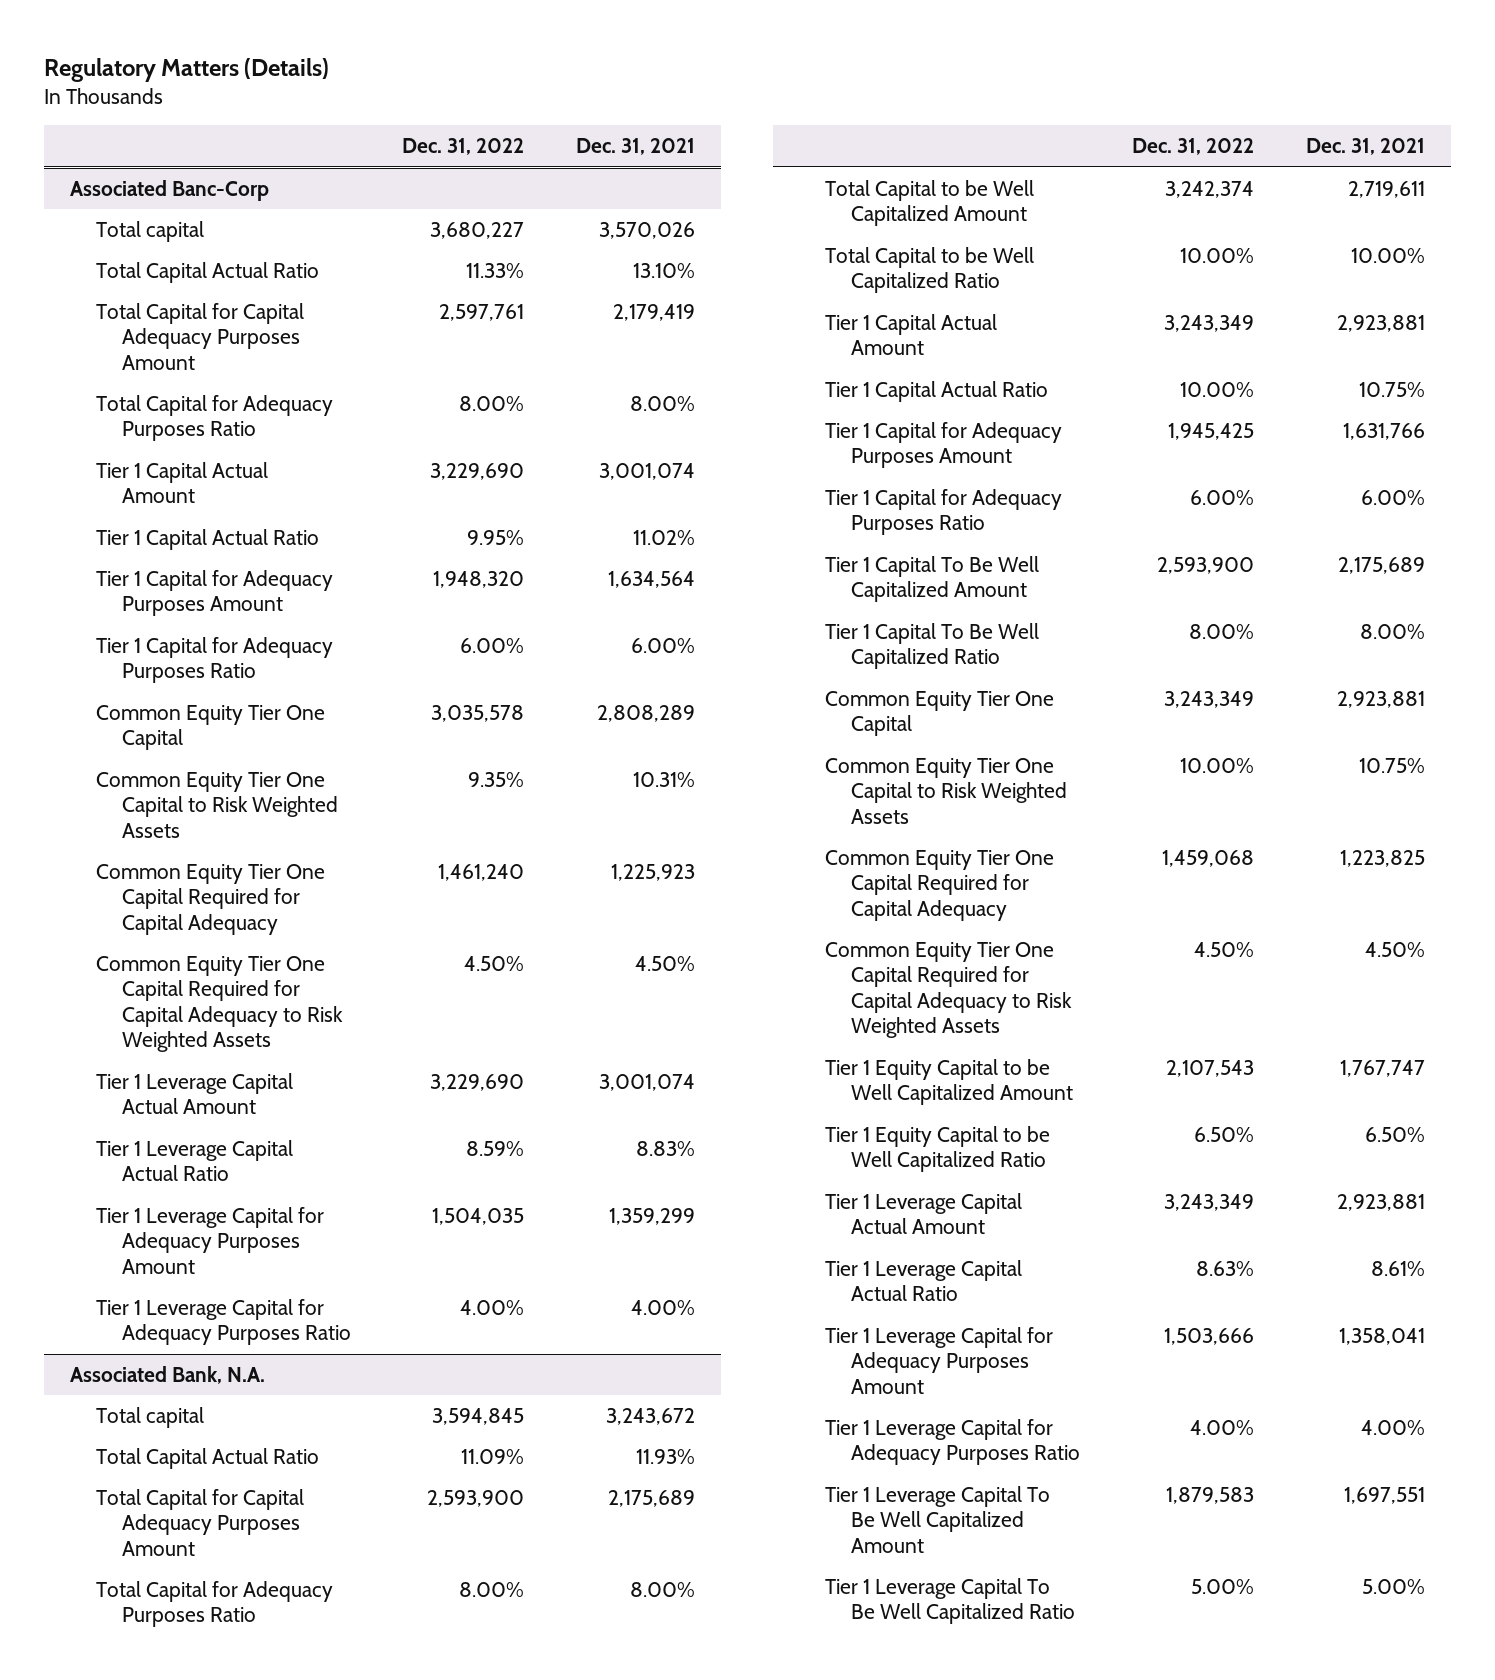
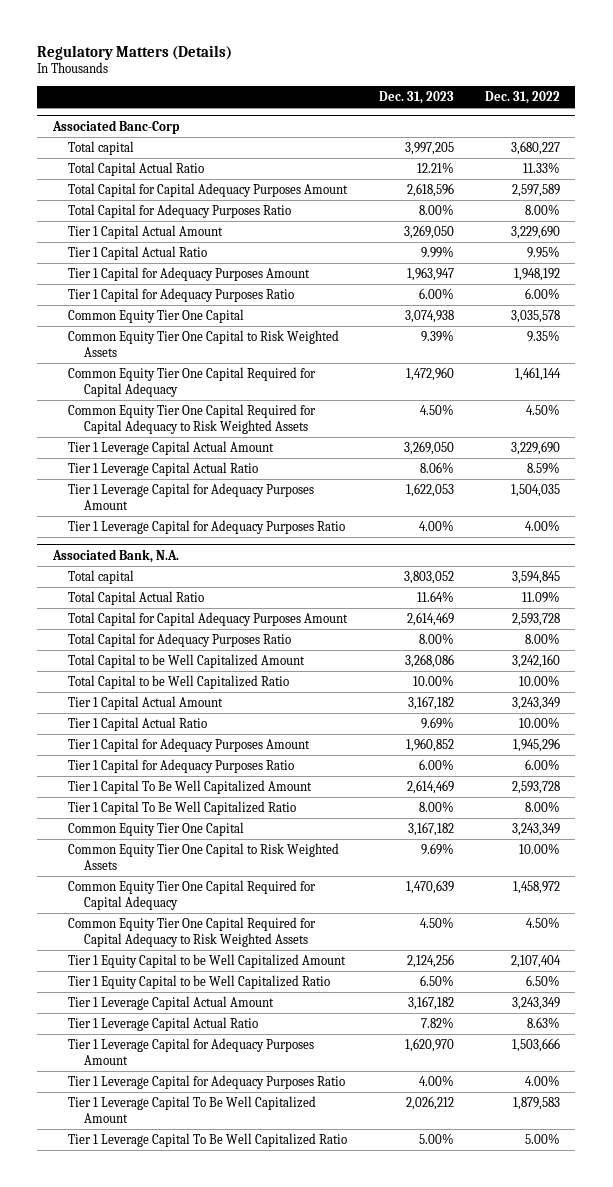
[576,138,696,156] Dec. 31, 2021 -> none
none -> [378,90,454,104] Dec. 31, 2023
[439,303,525,321] 2,597,761 -> [511,183,560,197] 2,597,589
[433,570,525,588] 1,948,320 -> [513,267,560,281] 1,948,192
[438,863,525,881] 1,461,240 -> [514,366,561,381] 1,461,144
[427,1489,525,1507] 2,593,900 -> [511,612,560,626] 2,593,728
[1164,180,1254,198] 3,242,374 -> [511,653,560,668] 3,242,160
[1167,422,1254,440] 1,945,425 -> [512,737,560,752] 1,945,296
[1156,556,1254,574] 2,593,900 -> [511,780,560,794] 2,593,728
[1161,849,1254,867] 1,459,068 -> [512,880,560,894] 1,458,972
[1165,1059,1254,1077] 2,107,543 -> [510,954,561,968] 2,107,404

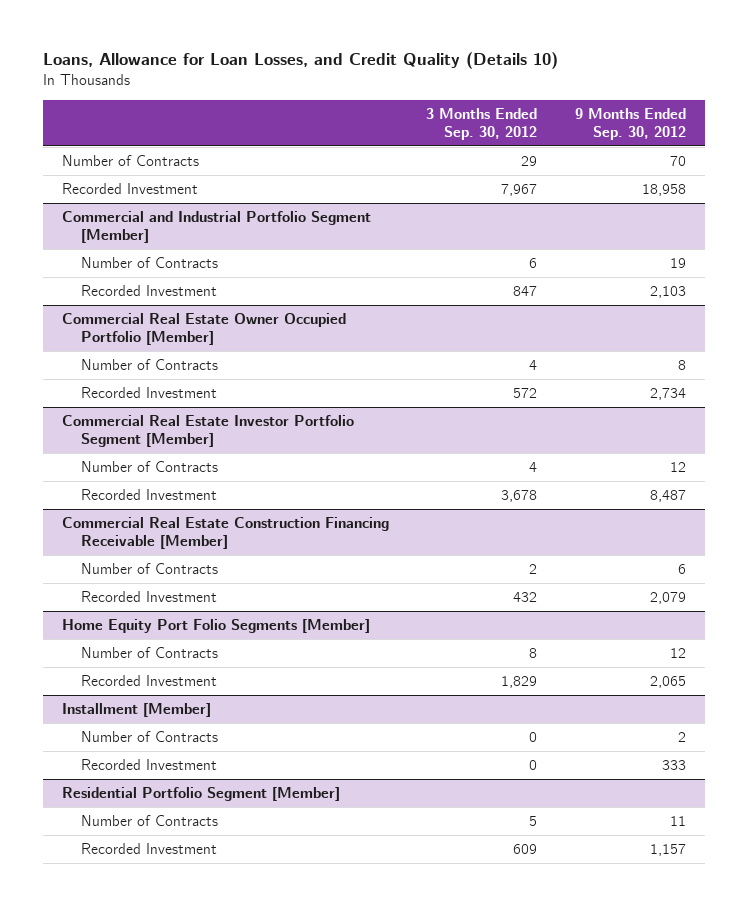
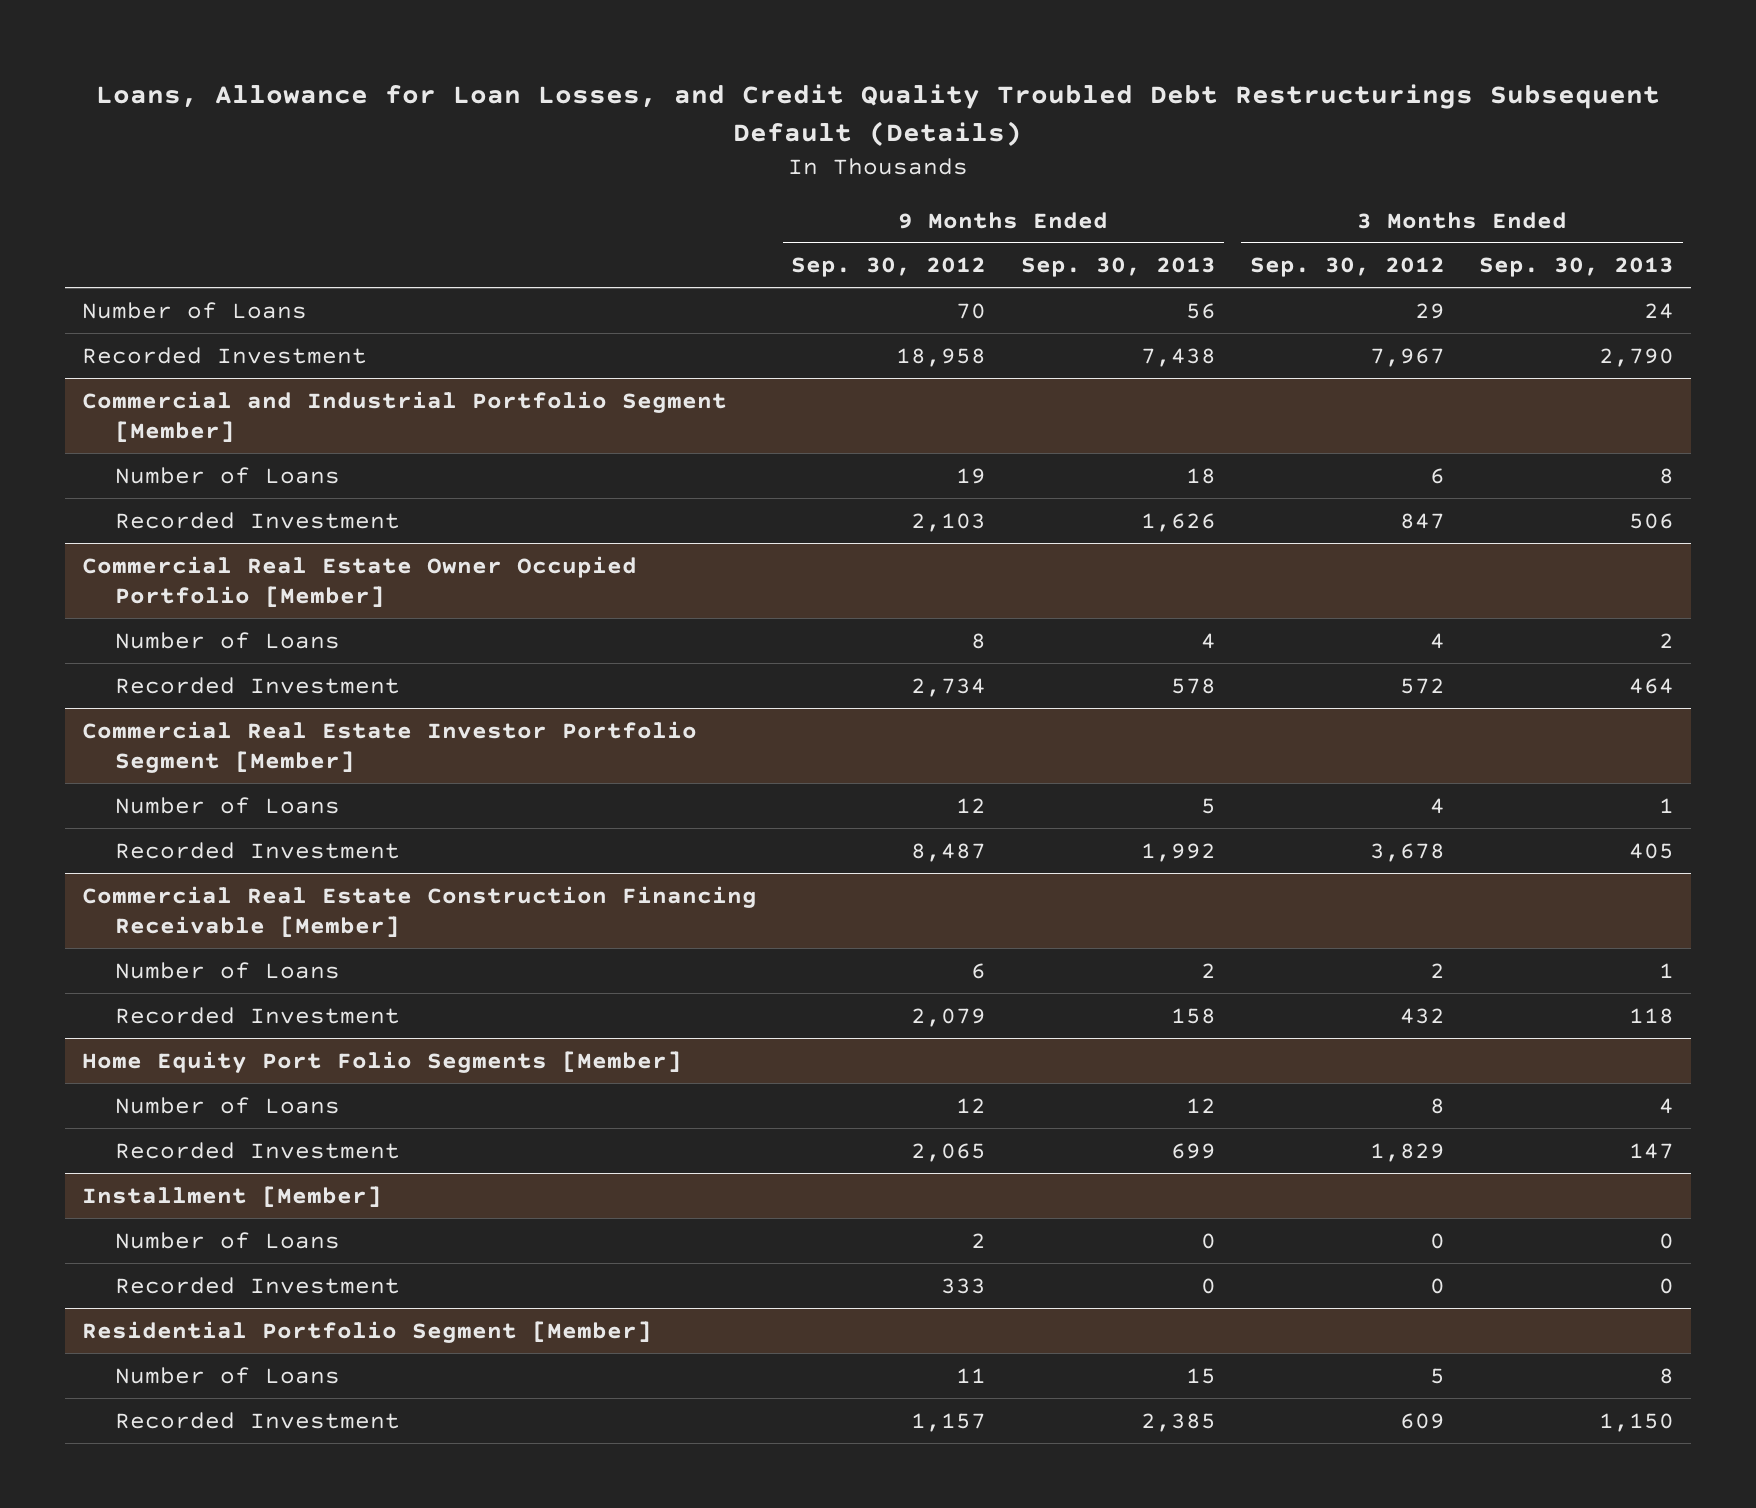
[42,52,558,70] Loans, Allowance for Loan Losses, and Credit Quality (Details 10) -> [96,83,1661,146] Loans, Allowance for Loan Losses, and Credit Quality Troubled Debt Restructurings Subsequent Default (Details)
none -> [1020,257,1216,278] Sep. 30, 2013
none -> [1479,257,1675,278] Sep. 30, 2013
[61,155,199,167] Number of Contracts -> [81,301,307,319] Number of Loans
[80,257,218,269] Number of Contracts -> [115,466,341,484] Number of Loans
[80,359,218,371] Number of Contracts -> [115,631,341,649] Number of Loans
[80,461,218,473] Number of Contracts -> [115,796,341,814] Number of Loans
[80,563,218,575] Number of Contracts -> [115,961,341,979] Number of Loans
[80,647,218,659] Number of Contracts -> [115,1096,341,1114] Number of Loans
[80,731,218,743] Number of Contracts -> [115,1231,341,1249] Number of Loans
[80,815,218,827] Number of Contracts -> [115,1366,341,1384] Number of Loans

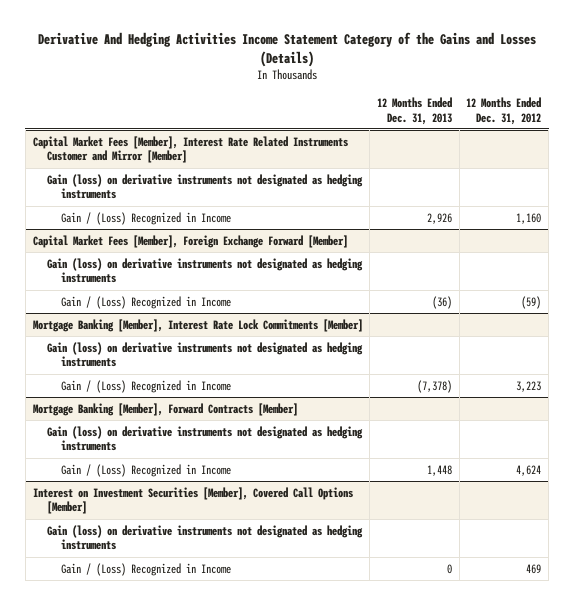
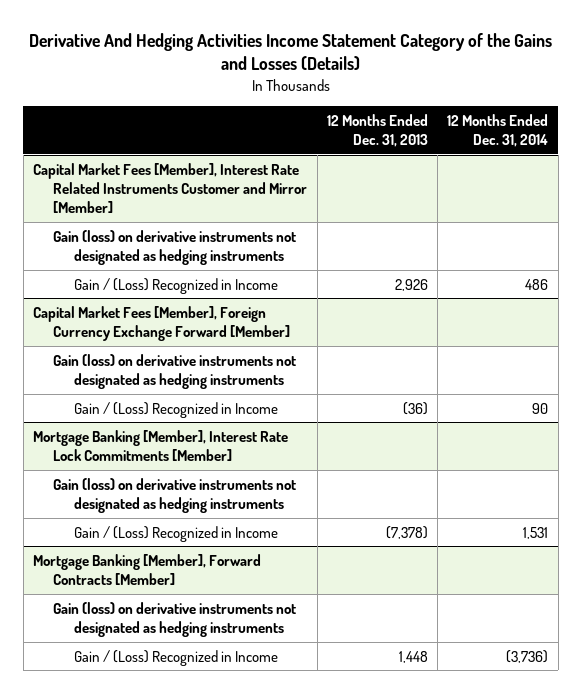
[466,97,542,125] 12 Months Ended Dec. 31, 2012 -> none
none -> [447,113,549,148] 12 Months Ended Dec. 31, 2014
[32,234,348,248] Capital Market Fees [Member], Foreign Exchange Forward [Member] -> [32,305,291,341] Capital Market Fees [Member], Foreign Currency Exchange Forward [Member]
[32,486,353,515] Interest on Investment Securities [Member], Covered Call Options [Member] -> none
[46,524,363,551] Gain (loss) on derivative instruments not designated as hedging instruments -> none
[60,562,231,576] Gain / (Loss) Recognized in Income -> none

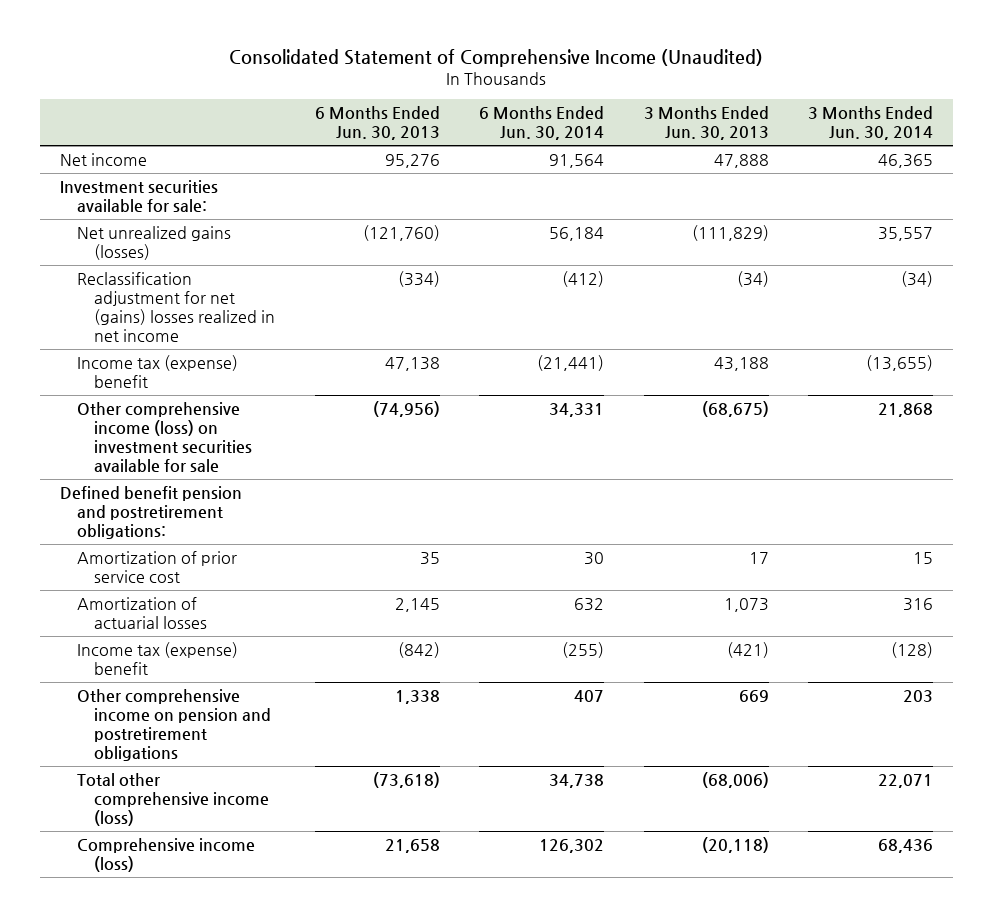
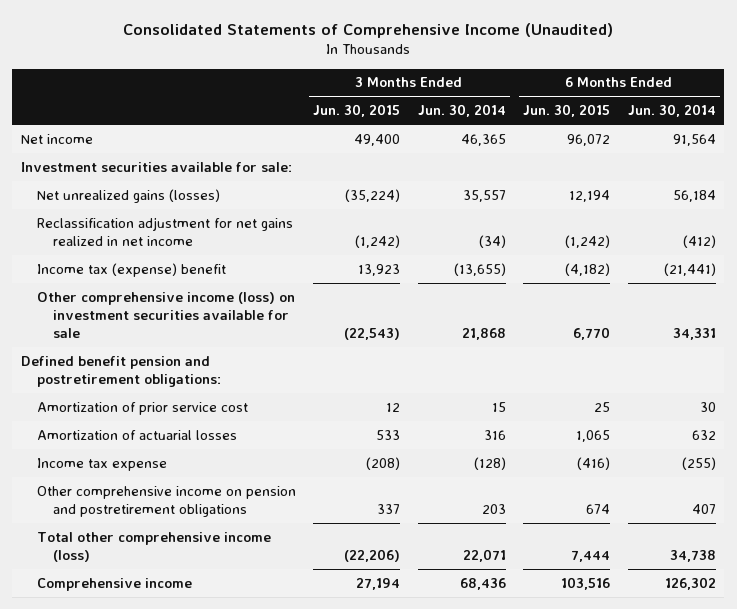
[229,49,764,68] Consolidated Statement of Comprehensive Income (Unaudited) -> [123,22,614,38] Consolidated Statements of Comprehensive Income (Unaudited)
[314,106,440,141] 6 Months Ended Jun. 30, 2013 -> none
[643,106,769,141] 3 Months Ended Jun. 30, 2013 -> none
none -> [313,104,401,118] Jun. 30, 2015
none -> [523,104,611,118] Jun. 30, 2015
[76,271,276,342] Reclassification adjustment for net (gains) losses realized in net income -> [36,216,293,246] Reclassification adjustment for net gains realized in net income
[76,641,238,675] Income tax (expense) benefit -> [36,457,167,471] Income tax expense
[76,837,255,872] Comprehensive income (loss) -> [36,577,192,591] Comprehensive income

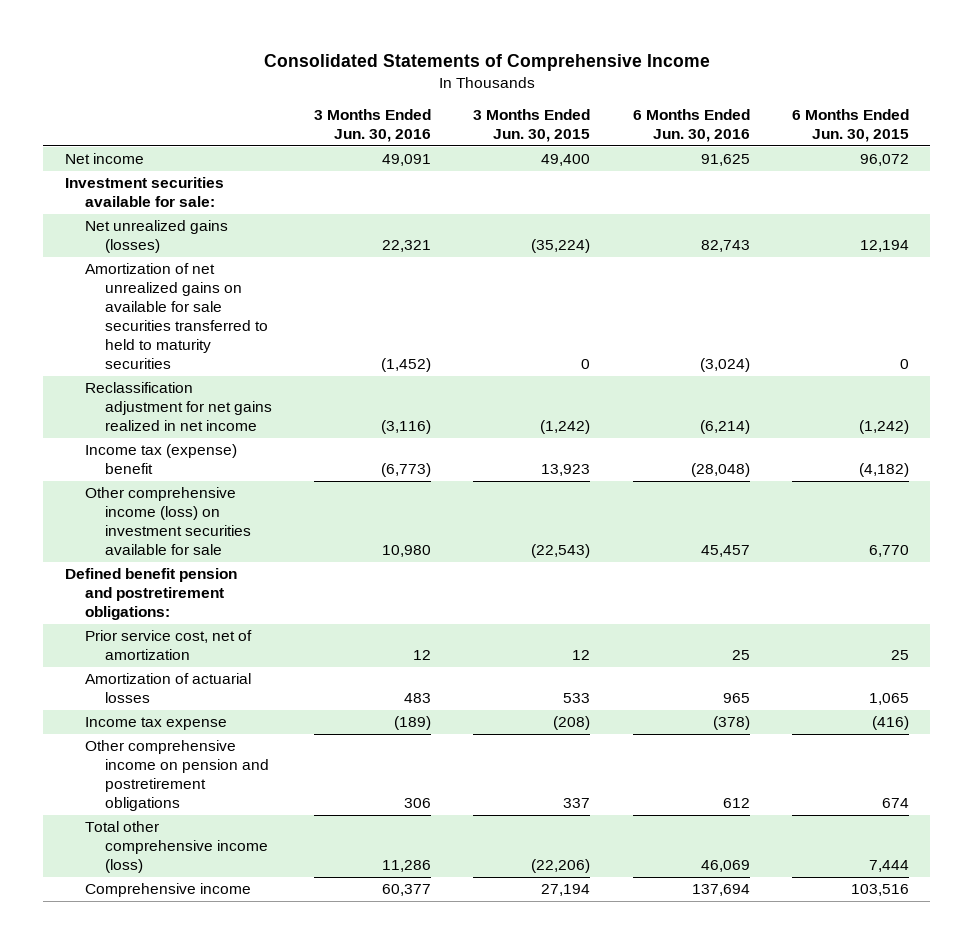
[123,22,614,38] Consolidated Statements of Comprehensive Income (Unaudited) -> [263,54,710,72] Consolidated Statements of Comprehensive Income
[417,104,506,118] Jun. 30, 2014 -> none
[627,104,716,118] Jun. 30, 2014 -> none
none -> [314,109,432,143] 3 Months Ended Jun. 30, 2016
none -> [632,109,750,143] 6 Months Ended Jun. 30, 2016
none -> [84,263,268,370] Amortization of net unrealized gains on available for sale securities transferred to held to maturity securities
[36,401,248,415] Amortization of prior service cost -> [84,630,252,661] Prior service cost, net of amortization

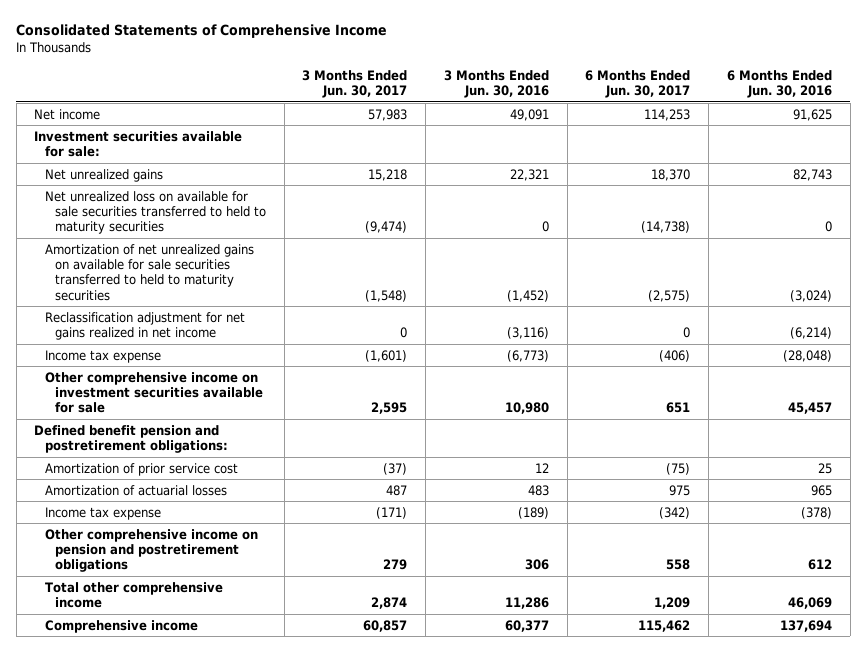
[473,109,591,143] 3 Months Ended Jun. 30, 2015 -> none
[791,109,909,143] 6 Months Ended Jun. 30, 2015 -> none
none -> [302,69,408,99] 3 Months Ended Jun. 30, 2017
none -> [585,69,691,99] 6 Months Ended Jun. 30, 2017
[84,220,228,254] Net unrealized gains (losses) -> [44,168,163,182] Net unrealized gains
none -> [44,190,266,235] Net unrealized loss on available for sale securities transferred to held to maturity securities
[84,444,237,475] Income tax (expense) benefit -> [44,349,161,363] Income tax expense
[84,487,251,556] Other comprehensive income (loss) on investment securities available for sale -> [44,371,263,414] Other comprehensive income on investment securities available for sale
[84,630,252,661] Prior service cost, net of amortization -> [44,462,238,476] Amortization of prior service cost
[84,821,268,874] Total other comprehensive income (loss) -> [44,581,223,609] Total other comprehensive income

